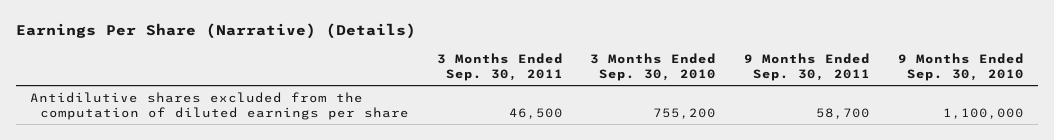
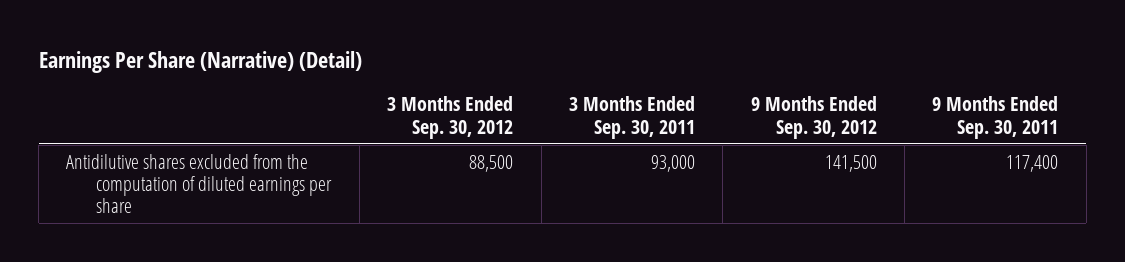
[15,22,416,39] Earnings Per Share (Narrative) (Details) -> [38,51,362,74] Earnings Per Share (Narrative) (Detail)
[590,52,717,81] 3 Months Ended Sep. 30, 2010 -> none
[898,52,1025,81] 9 Months Ended Sep. 30, 2010 -> none
none -> [387,96,514,139] 3 Months Ended Sep. 30, 2012
none -> [750,96,877,139] 9 Months Ended Sep. 30, 2012
[508,107,563,119] 46,500 -> [650,154,695,172] 93,000
[816,107,871,119] 58,700 -> [1006,154,1059,172] 117,400

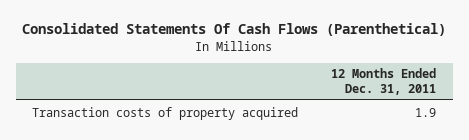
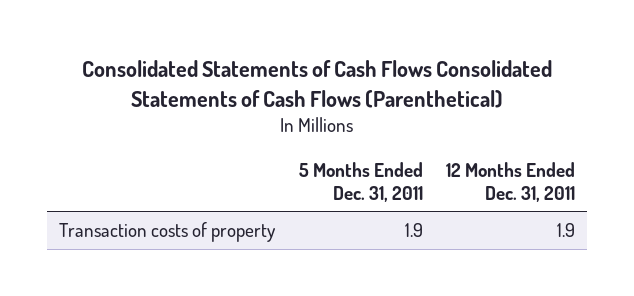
[22,23,447,37] Consolidated Statements Of Cash Flows (Parenthetical) -> [82,60,553,108] Consolidated Statements of Cash Flows Consolidated Statements of Cash Flows (Parenthetical)
none -> [298,161,423,202] 5 Months Ended Dec. 31, 2011
[32,106,299,120] Transaction costs of property acquired -> [59,222,277,243] Transaction costs of property

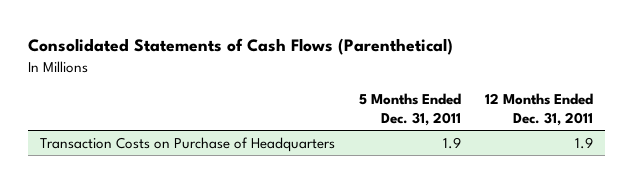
[82,60,553,108] Consolidated Statements of Cash Flows Consolidated Statements of Cash Flows (Parenthetical) -> [27,38,453,56] Consolidated Statements of Cash Flows (Parenthetical)
[59,222,277,243] Transaction costs of property -> [39,136,335,152] Transaction Costs on Purchase of Headquarters

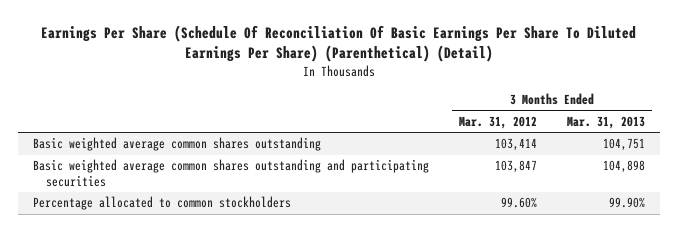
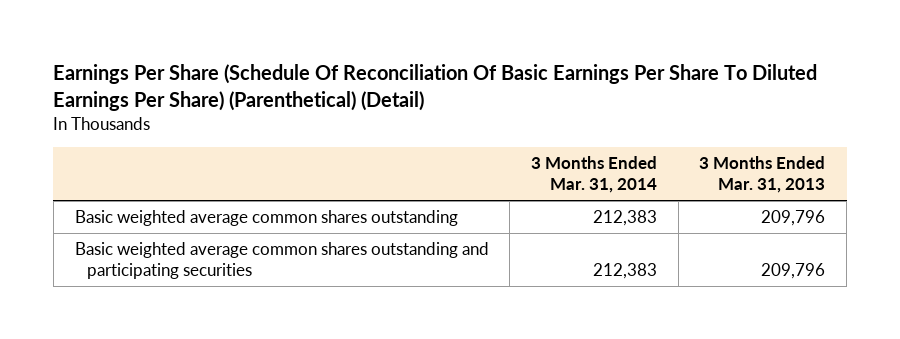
[459,115,538,129] Mar. 31, 2012 -> none
none -> [531,156,658,194] 3 Months Ended Mar. 31, 2014
[33,196,292,211] Percentage allocated to common stockholders -> none
[602,138,645,152] 104,751 -> [761,210,826,227] 209,796
[602,160,645,174] 104,898 -> [761,263,826,280] 209,796

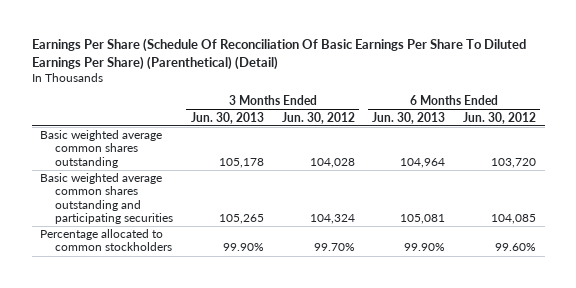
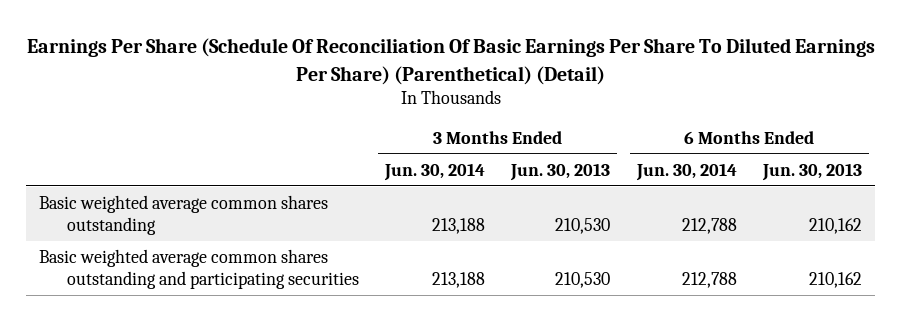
[281,111,355,124] Jun. 30, 2012 -> none
[463,111,537,124] Jun. 30, 2012 -> none
none -> [383,162,485,181] Jun. 30, 2014
none -> [635,162,737,181] Jun. 30, 2014
[40,229,173,252] Percentage allocated to common stockholders -> none
[218,157,264,168] 105,178 -> [555,217,611,234] 210,530
[400,157,446,168] 104,964 -> [809,217,863,234] 210,162
[218,214,264,225] 105,265 -> [555,271,611,288] 210,530
[400,214,446,225] 105,081 -> [809,271,863,288] 210,162

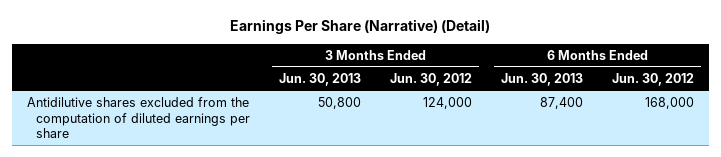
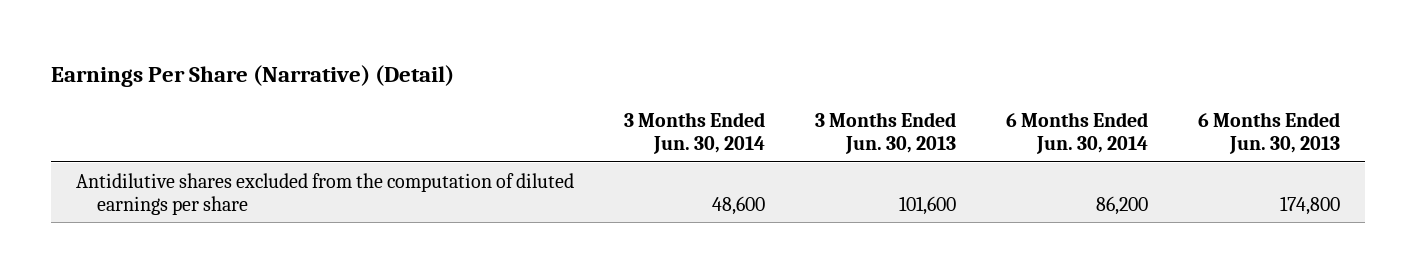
[390,72,473,86] Jun. 30, 2012 -> none
[612,72,695,86] Jun. 30, 2012 -> none
none -> [623,112,765,155] 3 Months Ended Jun. 30, 2014
none -> [1005,112,1148,155] 6 Months Ended Jun. 30, 2014
[318,97,362,110] 50,800 -> [898,196,956,216] 101,600
[540,97,584,110] 87,400 -> [1280,196,1341,216] 174,800

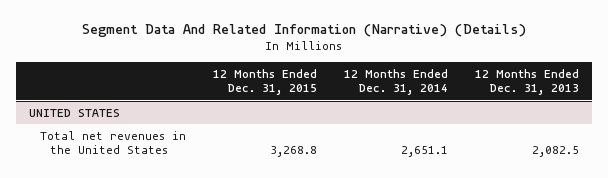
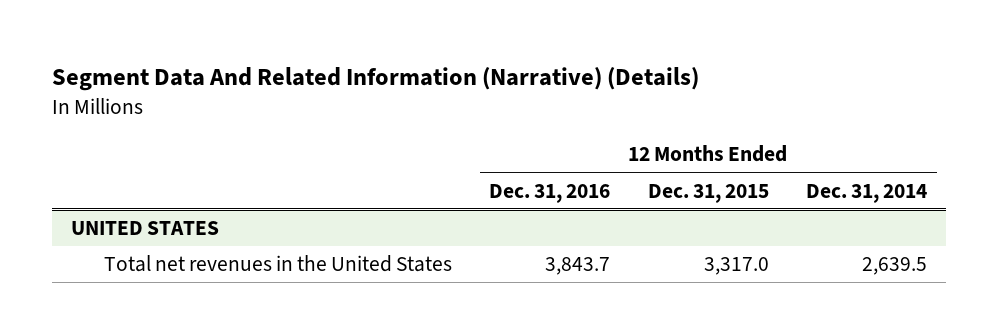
[474,68,579,96] 12 Months Ended Dec. 31, 2013 -> none
none -> [489,183,611,203] Dec. 31, 2016
[269,146,317,158] 3,268.8 -> [703,257,769,276] 3,317.0
[400,146,448,158] 2,651.1 -> [862,257,928,276] 2,639.5

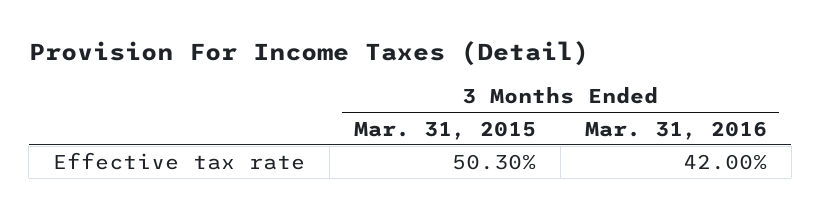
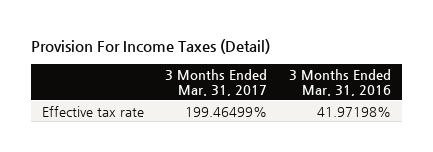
[353,120,536,140] Mar. 31, 2015 -> none
none -> [165,68,268,97] 3 Months Ended Mar. 31, 2017
[682,154,767,171] 42.00% -> [317,106,392,117] 41.97198%

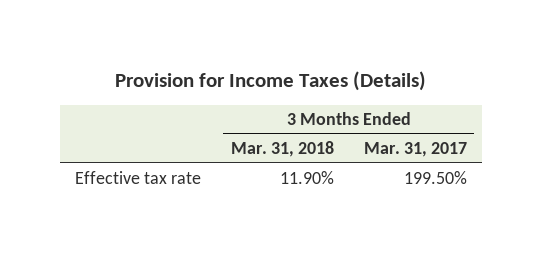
[31,39,271,55] Provision For Income Taxes (Detail) -> [114,71,426,92] Provision for Income Taxes (Details)
[289,68,392,97] 3 Months Ended Mar. 31, 2016 -> none
none -> [230,141,334,158] Mar. 31, 2018
[185,106,268,117] 199.46499% -> [403,171,467,185] 199.50%

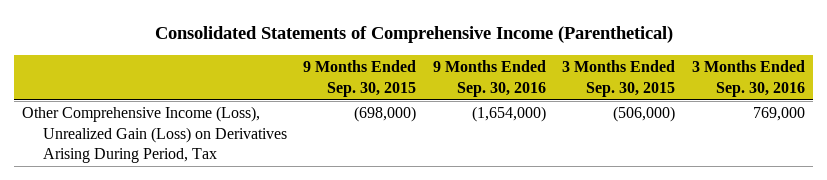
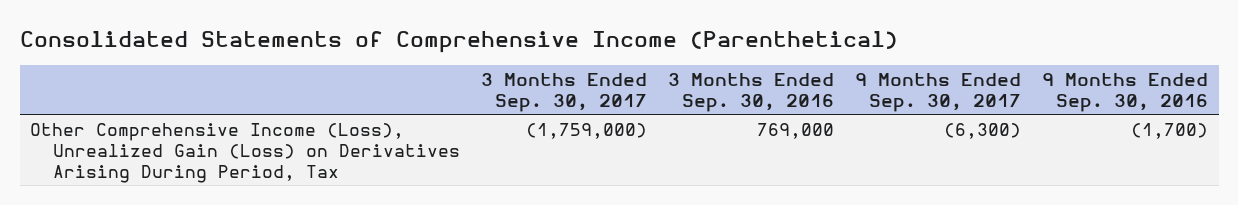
[303,60,417,97] 9 Months Ended Sep. 30, 2015 -> none
[562,60,676,97] 3 Months Ended Sep. 30, 2015 -> none
none -> [481,72,648,112] 3 Months Ended Sep. 30, 2017
none -> [855,72,1022,112] 9 Months Ended Sep. 30, 2017
[471,106,546,123] (1,654,000) -> [1131,123,1209,140] (1,700)

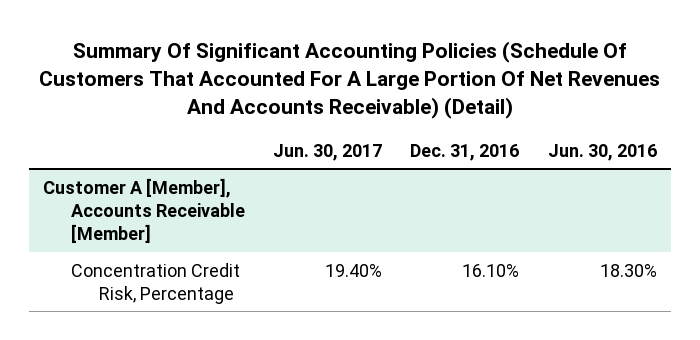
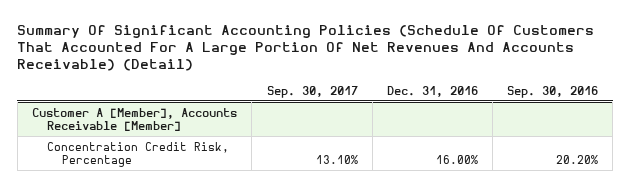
[273,143,383,161] Jun. 30, 2017 -> none
[547,143,657,161] Jun. 30, 2016 -> none
none -> [266,85,358,98] Sep. 30, 2017
none -> [507,85,599,98] Sep. 30, 2016
[462,263,520,277] 16.10% -> [435,154,478,164] 16.00%

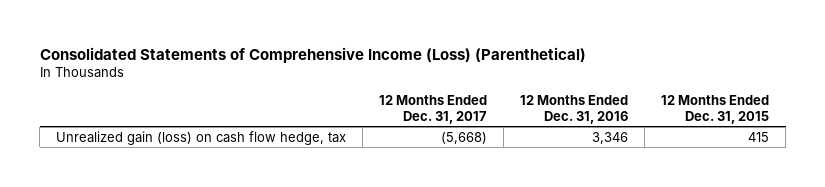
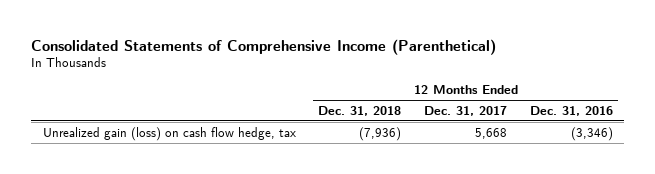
[39,46,586,63] Consolidated Statements of Comprehensive Income (Loss) (Parenthetical) -> [31,38,497,55] Consolidated Statements of Comprehensive Income (Parenthetical)
[661,94,770,124] 12 Months Ended Dec. 31, 2015 -> none
none -> [318,105,402,116] Dec. 31, 2018
[441,131,488,144] (5,668) -> [475,127,508,139] 5,668
[592,131,629,144] 3,346 -> [570,126,613,141] (3,346)

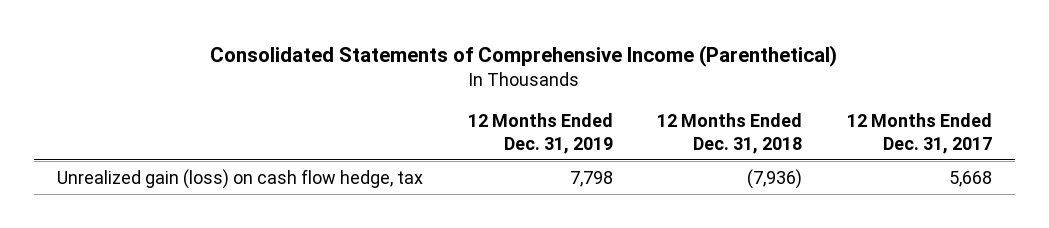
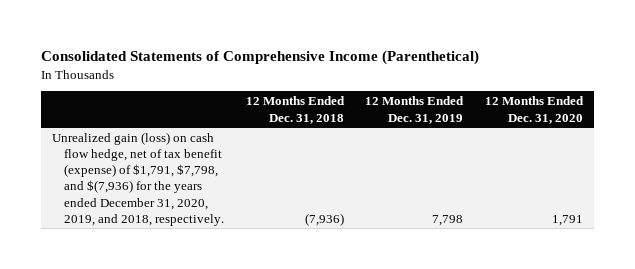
[847,112,993,154] 12 Months Ended Dec. 31, 2017 -> none
none -> [484,96,584,124] 12 Months Ended Dec. 31, 2020
[56,168,423,189] Unrealized gain (loss) on cash flow hedge, tax -> [52,132,225,226] Unrealized gain (loss) on cash flow hedge, net of tax benefit (expense) of $1,791, $7,798, and $(7,936) for the years ended December 31, 2020, 2019, and 2018, respectively.

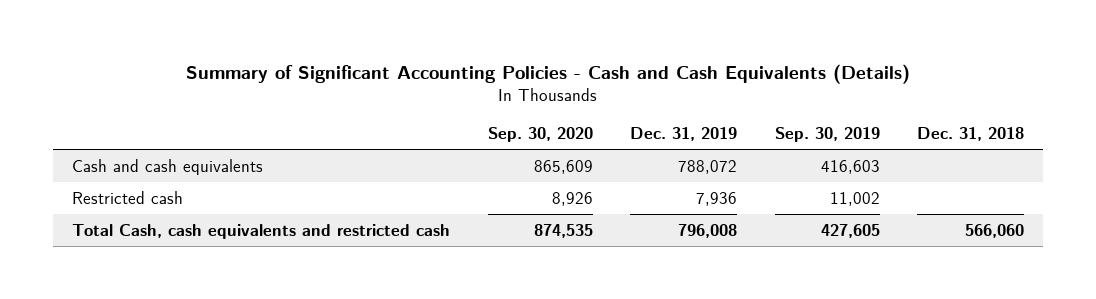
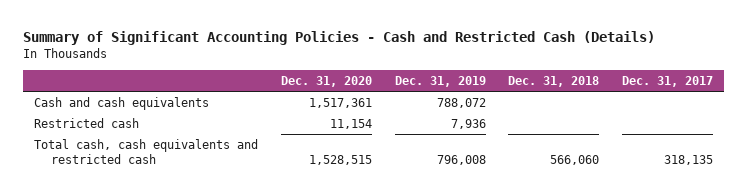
[186,63,911,84] Summary of Significant Accounting Policies - Cash and Cash Equivalents (Details) -> [22,30,655,45] Summary of Significant Accounting Policies - Cash and Restricted Cash (Details)
[487,126,593,142] Sep. 30, 2020 -> none
[774,126,880,142] Sep. 30, 2019 -> none
none -> [280,76,372,88] Dec. 31, 2020
none -> [621,76,713,88] Dec. 31, 2017
[72,223,451,239] Total Cash, cash equivalents and restricted cash -> [34,138,259,164] Total cash, cash equivalents and restricted cash

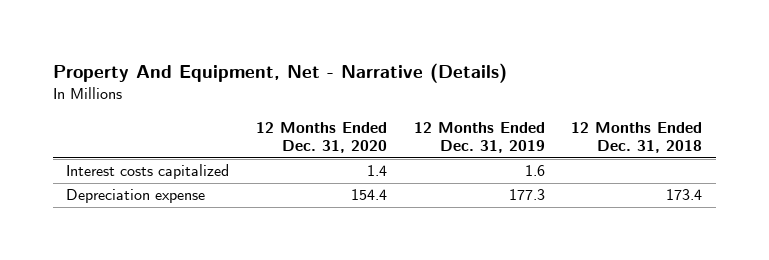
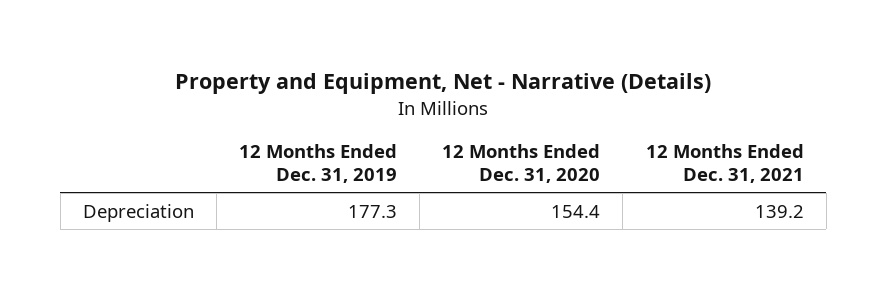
[53,62,508,83] Property And Equipment, Net - Narrative (Details) -> [175,73,712,95] Property and Equipment, Net - Narrative (Details)
[571,121,703,154] 12 Months Ended Dec. 31, 2018 -> none
none -> [645,144,804,184] 12 Months Ended Dec. 31, 2021
[66,164,230,180] Interest costs capitalized -> none
[66,189,206,204] Depreciation expense -> [83,203,195,222] Depreciation

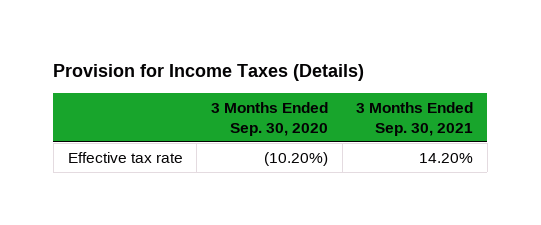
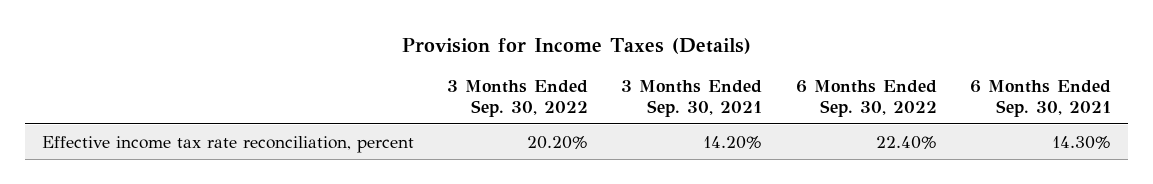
[210,101,328,136] 3 Months Ended Sep. 30, 2020 -> none
none -> [447,80,589,117] 3 Months Ended Sep. 30, 2022
none -> [795,80,937,117] 6 Months Ended Sep. 30, 2022
none -> [970,80,1112,117] 6 Months Ended Sep. 30, 2021
[67,151,183,163] Effective tax rate -> [41,135,414,153] Effective income tax rate reconciliation, percent

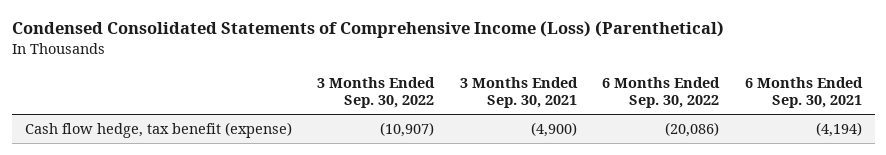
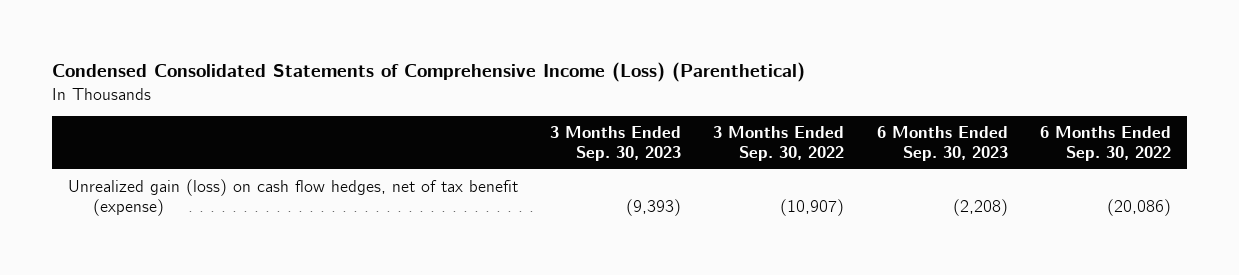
[459,76,578,109] 3 Months Ended Sep. 30, 2021 -> none
[744,76,863,109] 6 Months Ended Sep. 30, 2021 -> none
none -> [550,125,682,162] 3 Months Ended Sep. 30, 2023
none -> [876,125,1008,162] 6 Months Ended Sep. 30, 2023
[24,122,292,139] Cash flow hedge, tax benefit (expense) -> [68,178,519,217] Unrealized gain (loss) on cash flow hedges, net of tax benefit (expense)

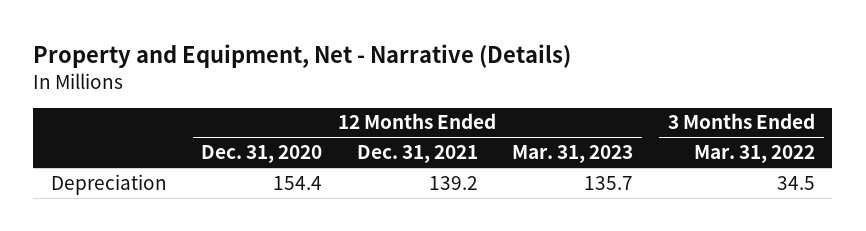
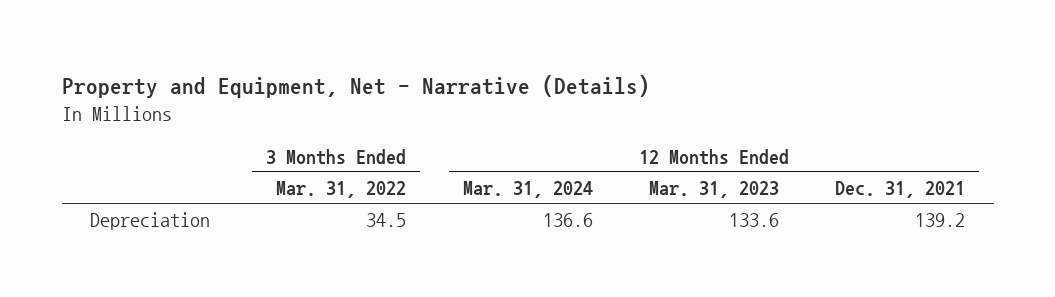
[201,145,323,164] Dec. 31, 2020 -> none
none -> [462,180,593,198] Mar. 31, 2024
[584,175,634,190] 135.7 -> [729,213,780,228] 133.6

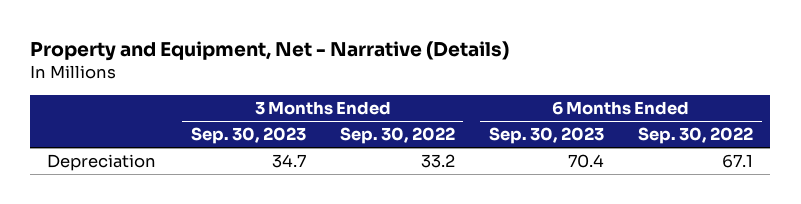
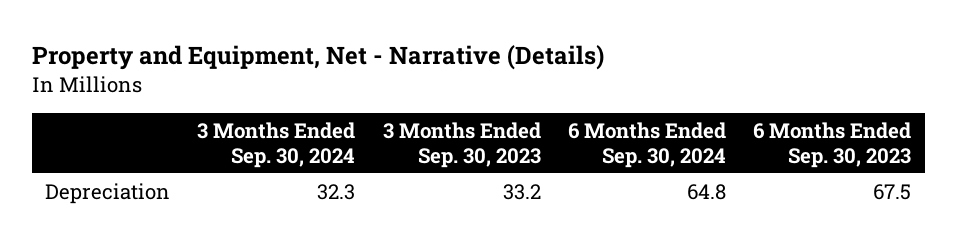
[339,127,455,145] Sep. 30, 2022 -> none
[638,127,754,145] Sep. 30, 2022 -> none
none -> [197,121,356,168] 3 Months Ended Sep. 30, 2024
none -> [567,121,726,168] 6 Months Ended Sep. 30, 2024
[271,154,306,169] 34.7 -> [502,183,541,200] 33.2
[568,154,605,169] 70.4 -> [873,183,912,200] 67.5

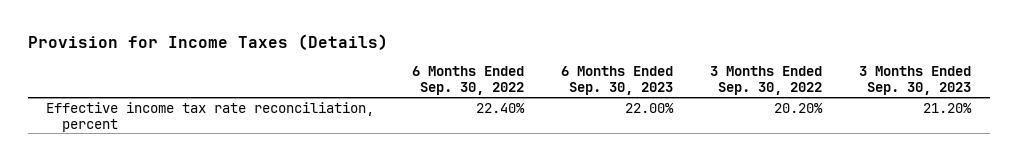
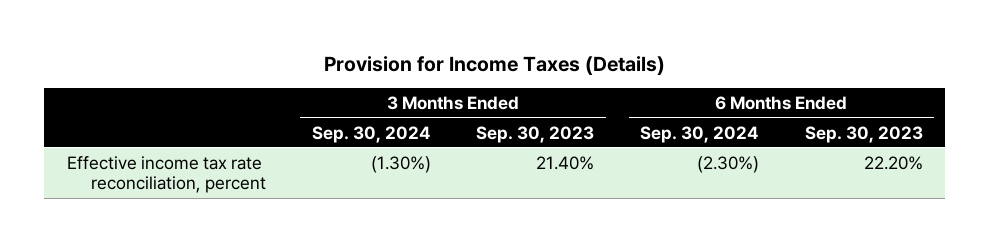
[411,66,524,96] 6 Months Ended Sep. 30, 2022 -> none
[710,66,823,96] 3 Months Ended Sep. 30, 2022 -> none
none -> [311,125,431,143] Sep. 30, 2024
none -> [639,125,759,143] Sep. 30, 2024
[624,102,674,113] 22.00% -> [863,155,923,170] 22.20%
[923,102,973,113] 21.20% -> [536,155,595,170] 21.40%

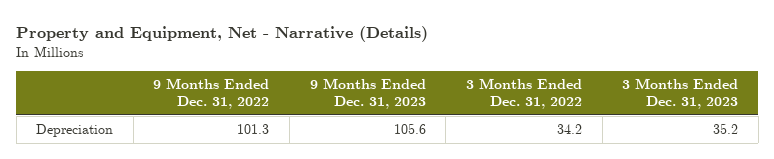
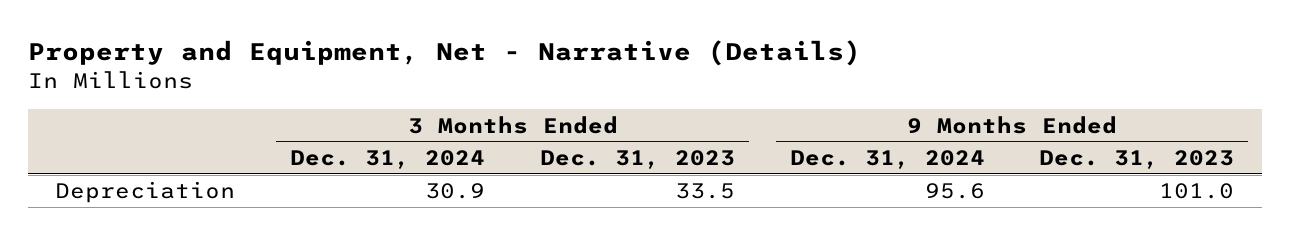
[153,78,270,110] 9 Months Ended Dec. 31, 2022 -> none
[465,78,582,110] 3 Months Ended Dec. 31, 2022 -> none
none -> [290,149,486,169] Dec. 31, 2024
none -> [789,149,985,169] Dec. 31, 2024
[393,123,426,135] 105.6 -> [1159,183,1235,200] 101.0
[713,123,739,135] 35.2 -> [674,183,735,200] 33.5

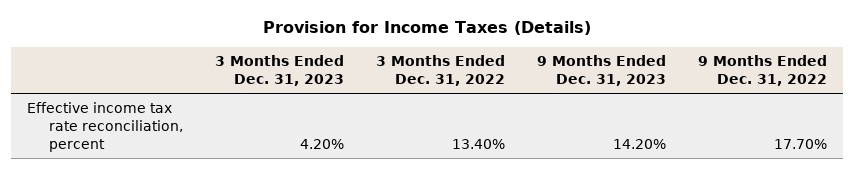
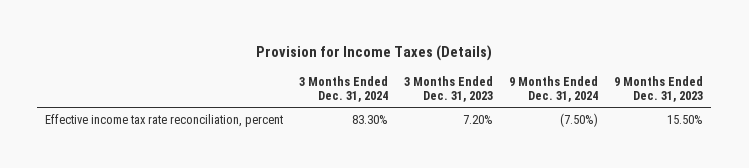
[375,55,505,87] 3 Months Ended Dec. 31, 2022 -> none
[697,55,827,87] 9 Months Ended Dec. 31, 2022 -> none
none -> [299,75,389,103] 3 Months Ended Dec. 31, 2024
none -> [509,75,599,103] 9 Months Ended Dec. 31, 2024
[299,139,344,150] 4.20% -> [463,115,494,125] 7.20%
[612,139,666,150] 14.20% -> [667,115,704,125] 15.50%

